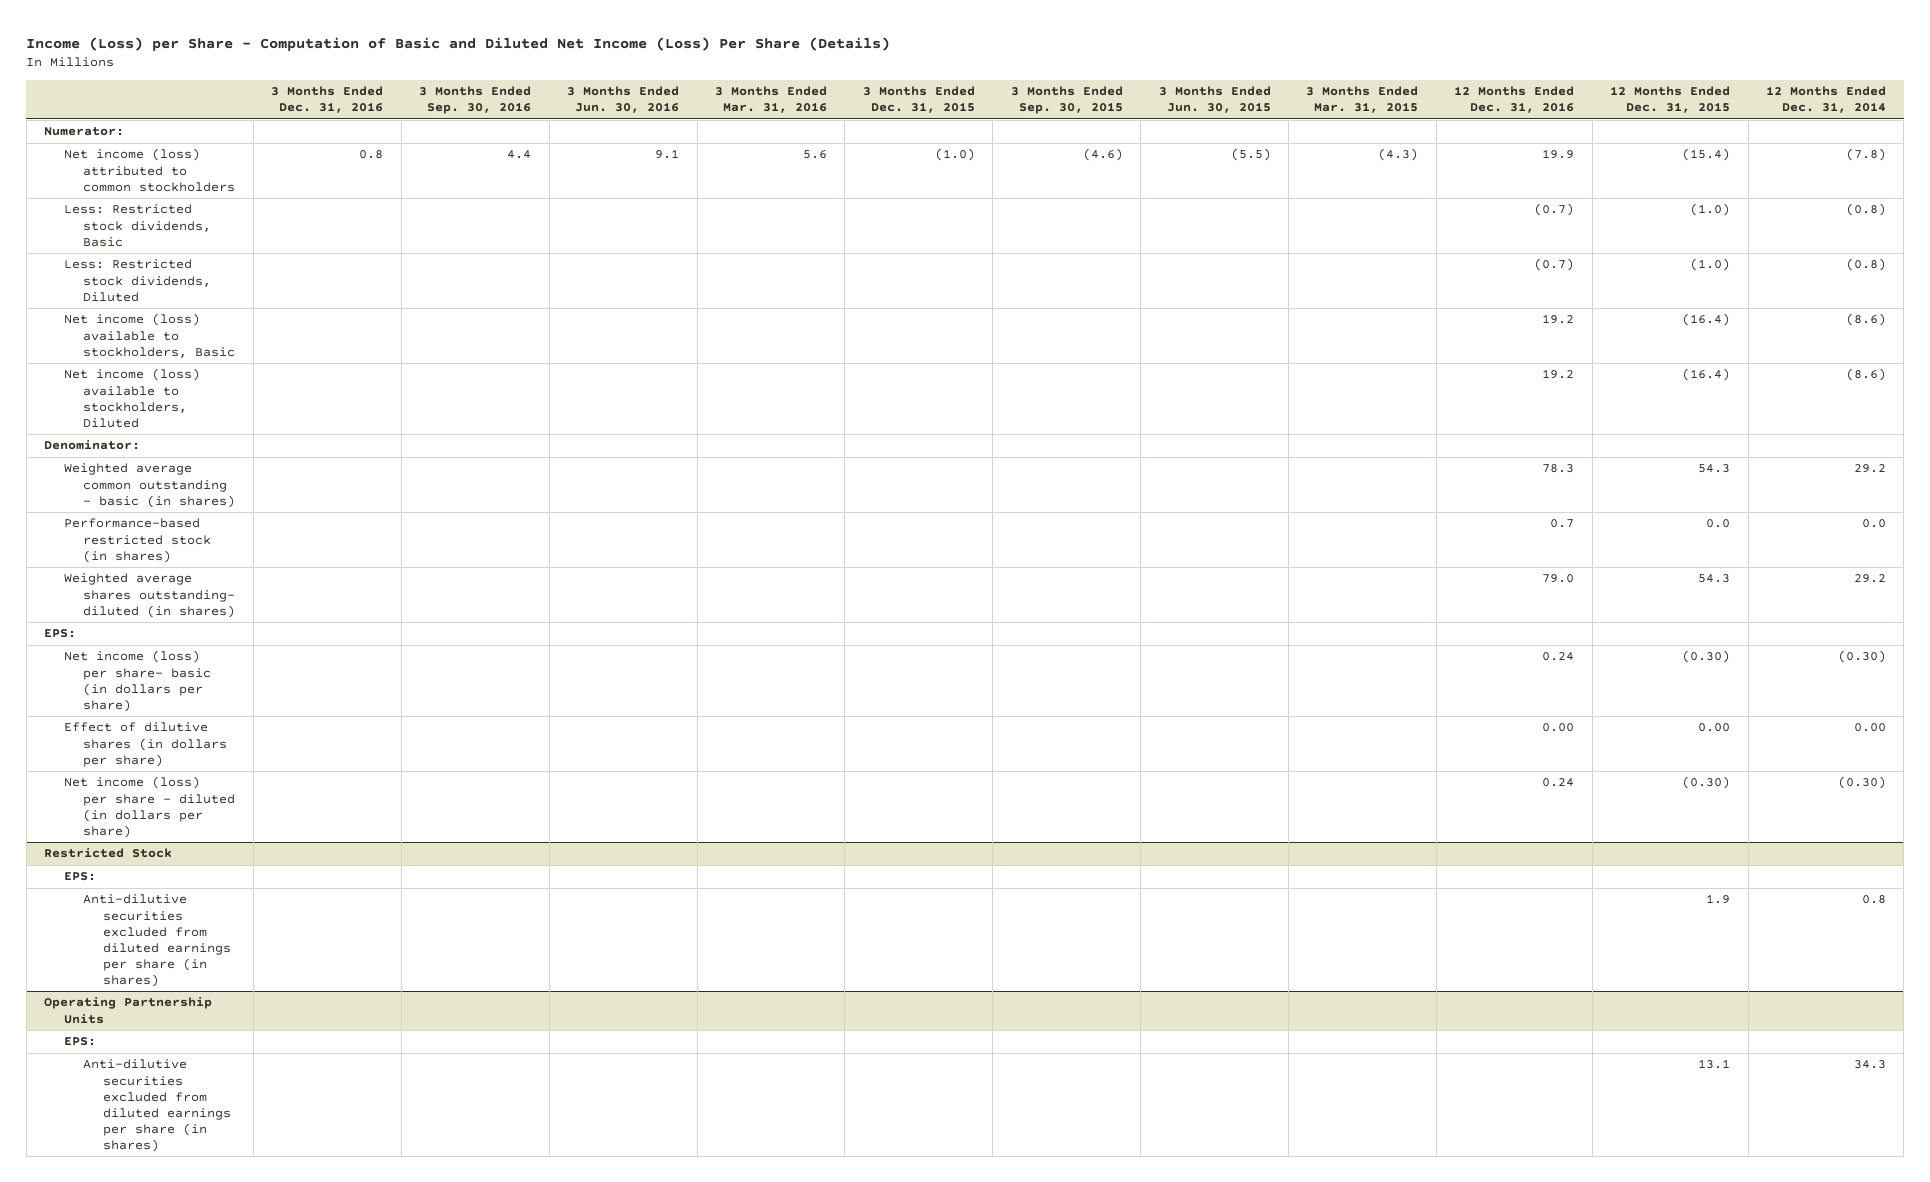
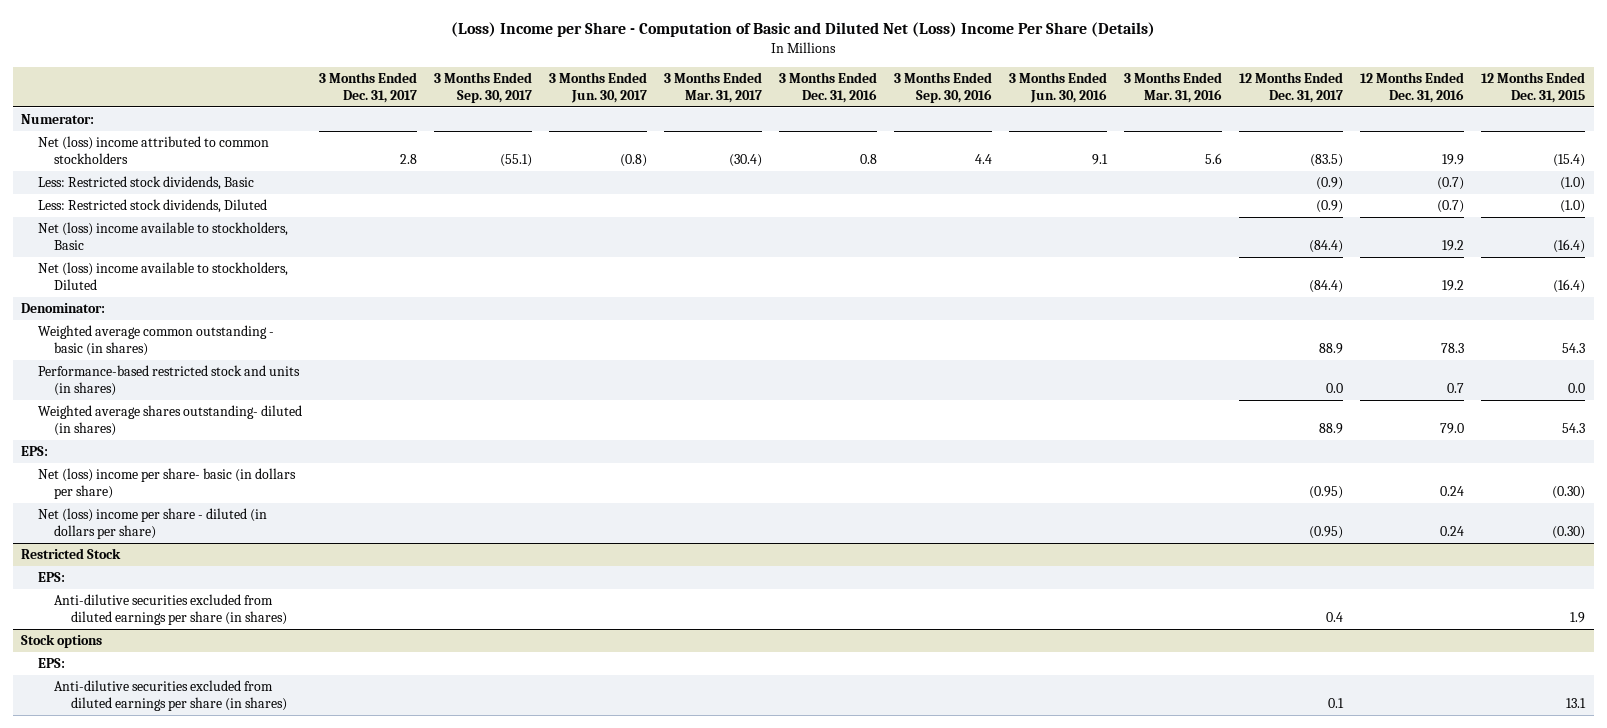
[26,36,891,51] Income (Loss) per Share - Computation of Basic and Diluted Net Income (Loss) Per Share (Details) -> [451,22,1156,38] (Loss) Income per Share - Computation of Basic and Diluted Net (Loss) Income Per Share (Details)
[862,86,975,114] 3 Months Ended Dec. 31, 2015 -> none
[1010,86,1123,115] 3 Months Ended Sep. 30, 2015 -> none
[1158,86,1271,114] 3 Months Ended Jun. 30, 2015 -> none
[1306,86,1419,114] 3 Months Ended Mar. 31, 2015 -> none
[1765,86,1886,114] 12 Months Ended Dec. 31, 2014 -> none
none -> [318,72,417,104] 3 Months Ended Dec. 31, 2017
none -> [433,72,532,104] 3 Months Ended Sep. 30, 2017
none -> [548,72,647,104] 3 Months Ended Jun. 30, 2017
none -> [663,72,762,104] 3 Months Ended Mar. 31, 2017
none -> [1239,72,1344,104] 12 Months Ended Dec. 31, 2017
[63,148,236,192] Net income (loss) attributed to common stockholders -> [37,136,269,165] Net (loss) income attributed to common stockholders
[63,313,236,358] Net income (loss) available to stockholders, Basic -> [37,222,288,251] Net (loss) income available to stockholders, Basic
[63,368,200,428] Net income (loss) available to stockholders, Diluted -> [37,262,288,291] Net (loss) income available to stockholders, Diluted
[63,518,212,563] Performance-based restricted stock (in shares) -> [37,365,300,397] Performance-based restricted stock and units (in shares)
[63,722,228,767] Effect of dilutive shares (in dollars per share) -> none
[63,650,212,712] Net income (loss) per share- basic (in dollars per share) -> [37,468,296,500] Net (loss) income per share- basic (in dollars per share)
[63,776,236,838] Net income (loss) per share - diluted (in dollars per share) -> [37,508,267,540] Net (loss) income per share - diluted (in dollars per share)
[44,997,213,1024] Operating Partnership Units -> none
none -> [21,634,103,649] Stock options

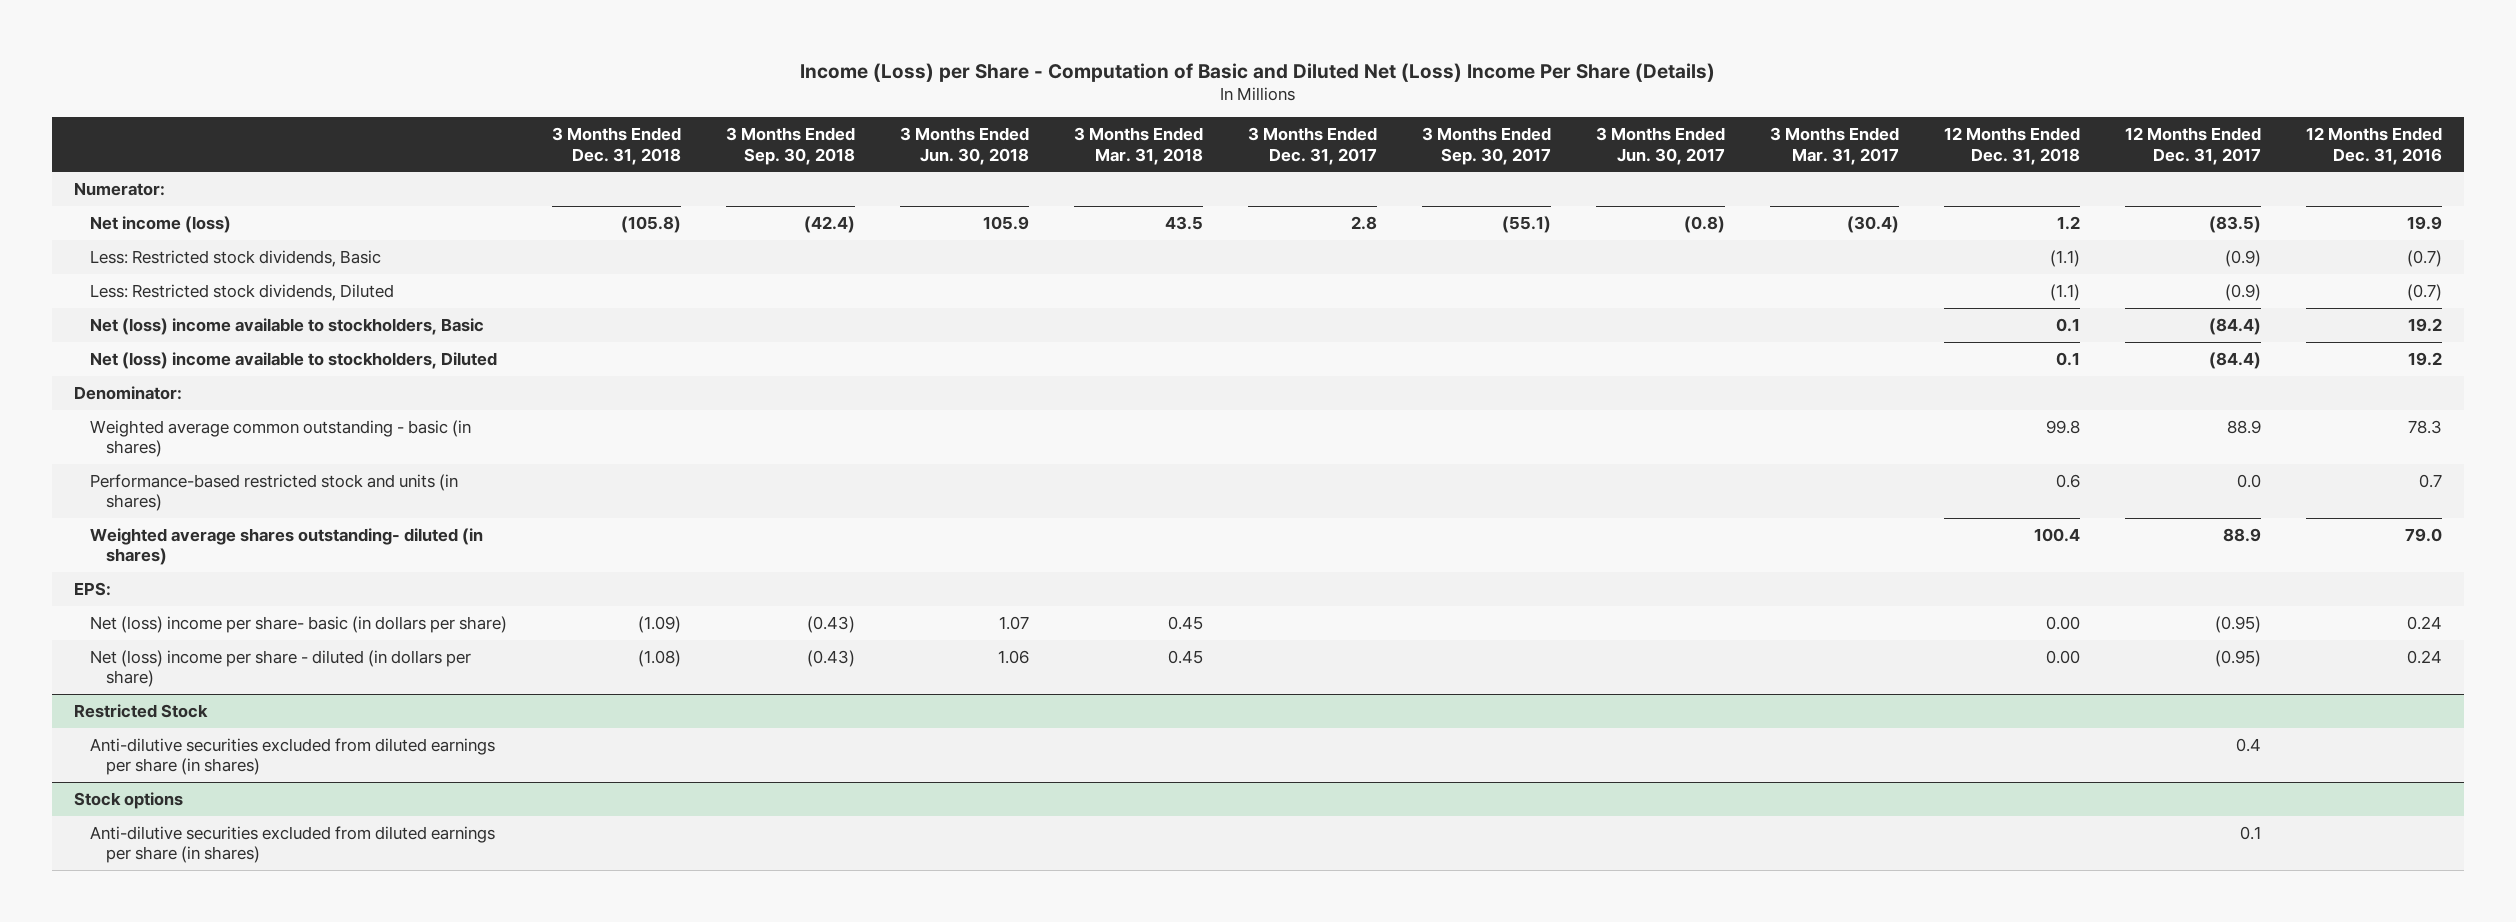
[451,22,1156,38] (Loss) Income per Share - Computation of Basic and Diluted Net (Loss) Income Per Share (Details) -> [799,62,1715,82] Income (Loss) per Share - Computation of Basic and Diluted Net (Loss) Income Per Share (Details)
[779,72,878,104] 3 Months Ended Dec. 31, 2016 -> none
[894,72,993,104] 3 Months Ended Sep. 30, 2016 -> none
[1009,72,1108,104] 3 Months Ended Jun. 30, 2016 -> none
[1124,72,1223,104] 3 Months Ended Mar. 31, 2016 -> none
[1481,72,1586,104] 12 Months Ended Dec. 31, 2015 -> none
none -> [552,126,682,165] 3 Months Ended Dec. 31, 2018
none -> [726,126,856,165] 3 Months Ended Sep. 30, 2018
none -> [900,126,1030,165] 3 Months Ended Jun. 30, 2018
none -> [1074,126,1204,165] 3 Months Ended Mar. 31, 2018
none -> [1944,126,2081,165] 12 Months Ended Dec. 31, 2018
[37,136,269,165] Net (loss) income attributed to common stockholders -> [90,215,232,233] Net income (loss)
[37,572,65,583] EPS: -> none
[37,658,65,669] EPS: -> none

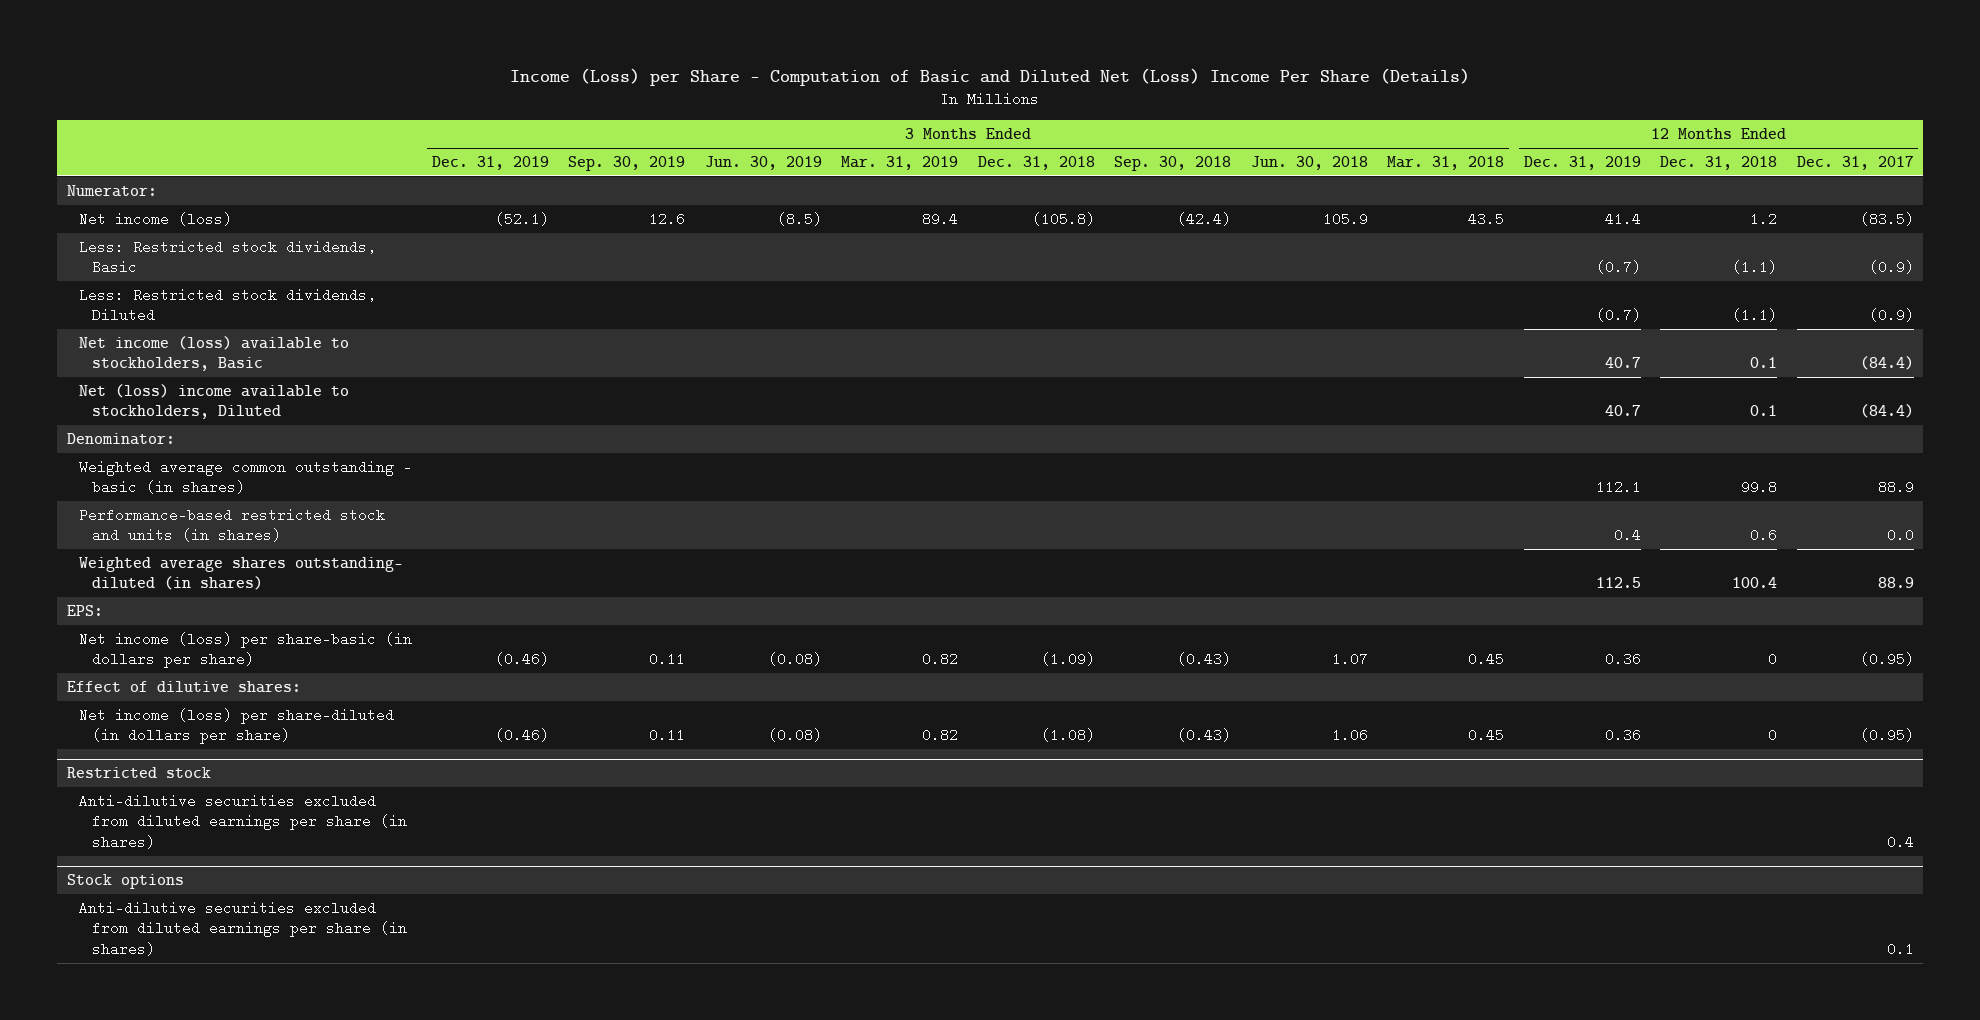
[1248,126,1378,165] 3 Months Ended Dec. 31, 2017 -> none
[1422,126,1552,165] 3 Months Ended Sep. 30, 2017 -> none
[1596,126,1726,165] 3 Months Ended Jun. 30, 2017 -> none
[1770,126,1900,165] 3 Months Ended Mar. 31, 2017 -> none
[2305,126,2442,165] 12 Months Ended Dec. 31, 2016 -> none
none -> [431,155,549,170] Dec. 31, 2019
none -> [568,155,686,171] Sep. 30, 2019
none -> [704,155,822,170] Jun. 30, 2019
none -> [841,155,959,170] Mar. 31, 2019
none -> [1523,155,1641,170] Dec. 31, 2019
[90,317,485,335] Net (loss) income available to stockholders, Basic -> [79,335,350,372] Net income (loss) available to stockholders, Basic
[90,615,508,633] Net (loss) income per share- basic (in dollars per share) -> [79,631,413,669] Net income (loss) per share-basic (in dollars per share)
[2046,615,2081,630] 0.00 -> [1768,652,1778,667] 0
none -> [66,680,301,693] Effect of dilutive shares:
[90,649,472,688] Net (loss) income per share - diluted (in dollars per share) -> [79,707,395,745] Net income (loss) per share-diluted (in dollars per share)
[2046,649,2081,664] 0.00 -> [1768,728,1778,743] 0
[74,703,209,718] Restricted Stock -> [66,767,211,779] Restricted stock

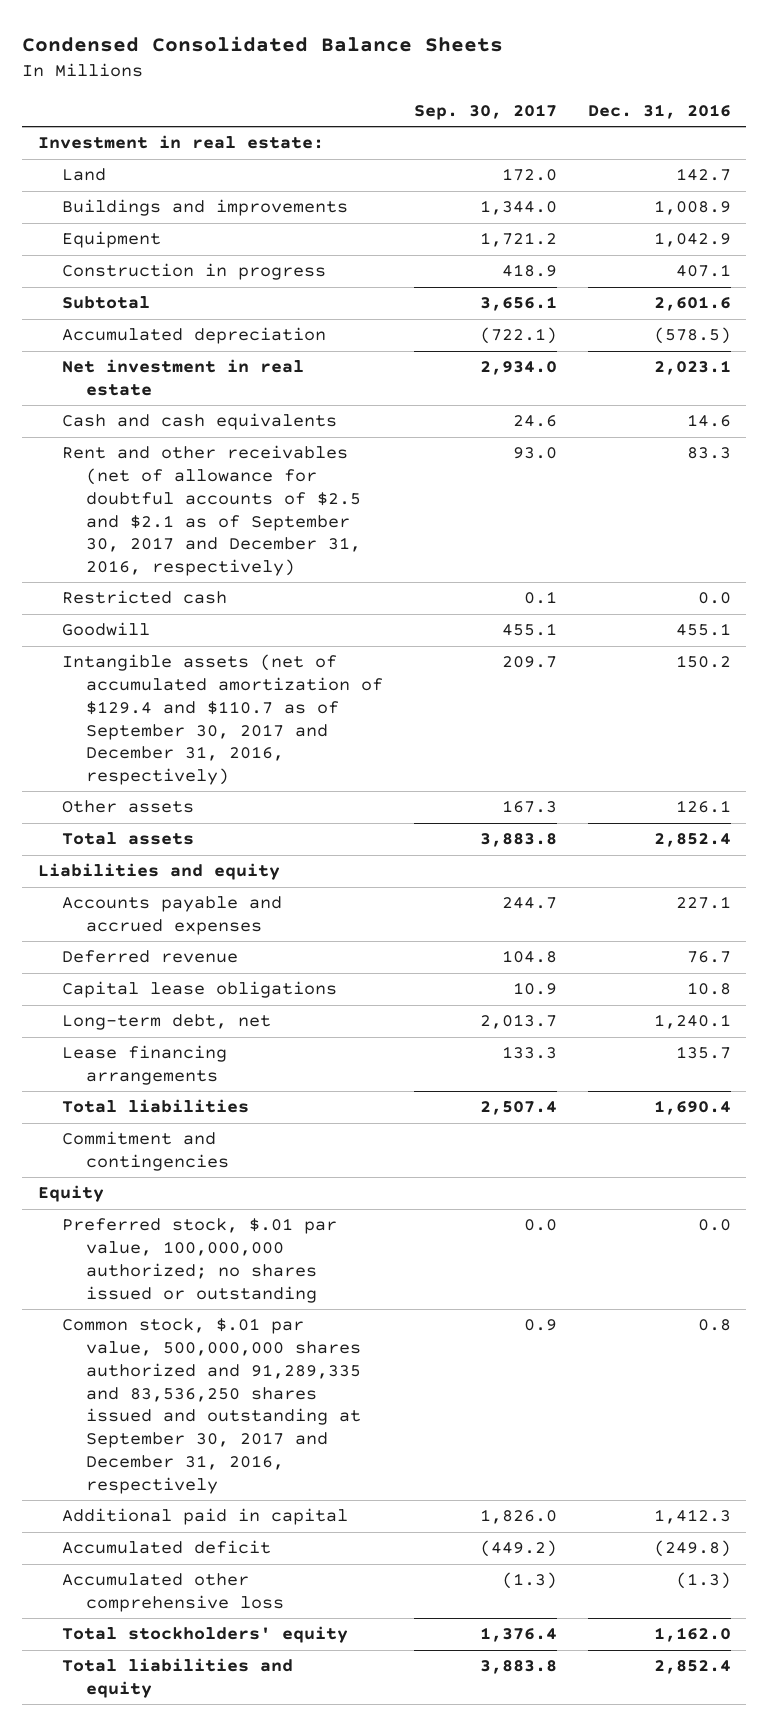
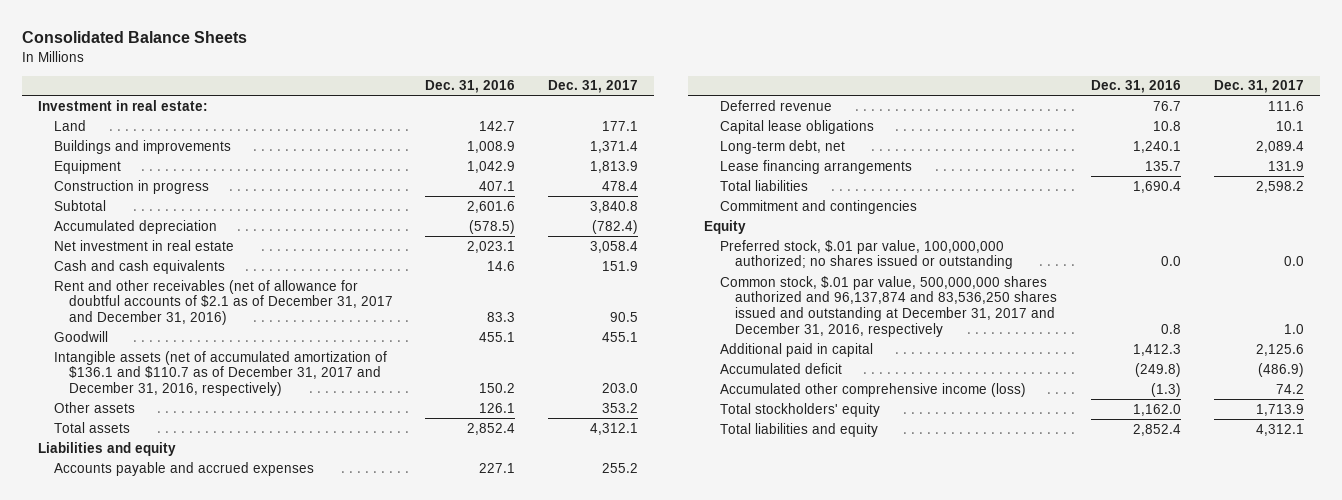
[22,36,504,53] Condensed Consolidated Balance Sheets -> [22,31,248,44] Consolidated Balance Sheets
[414,104,558,121] Sep. 30, 2017 -> none
none -> [547,80,638,94] Dec. 31, 2017
[62,590,228,605] Restricted cash -> none
[62,445,362,577] Rent and other receivables (net of allowance for doubtful accounts of $2.5 and $2.1 as of September 30, 2017 and December 31, 2016, respectively) -> [53,279,394,326] Rent and other receivables (net of allowance for doubtful accounts of $2.1 as of December 31, 2017 and December 31, 2016)
[62,654,384,786] Intangible assets (net of accumulated amortization of $129.4 and $110.7 as of September 30, 2017 and December 31, 2016, respectively) -> [53,350,387,397] Intangible assets (net of accumulated amortization of $136.1 and $110.7 as of December 31, 2017 and December 31, 2016, respectively)
[62,1318,362,1494] Common stock, $.01 par value, 500,000,000 shares authorized and 91,289,335 and 83,536,250 shares issued and outstanding at September 30, 2017 and December 31, 2016, respectively -> [719,275,1058,337] Common stock, $.01 par value, 500,000,000 shares authorized and 96,137,874 and 83,536,250 shares issued and outstanding at December 31, 2017 and December 31, 2016, respectively
[62,1573,285,1612] Accumulated other comprehensive loss -> [719,382,1026,397] Accumulated other comprehensive income (loss)

